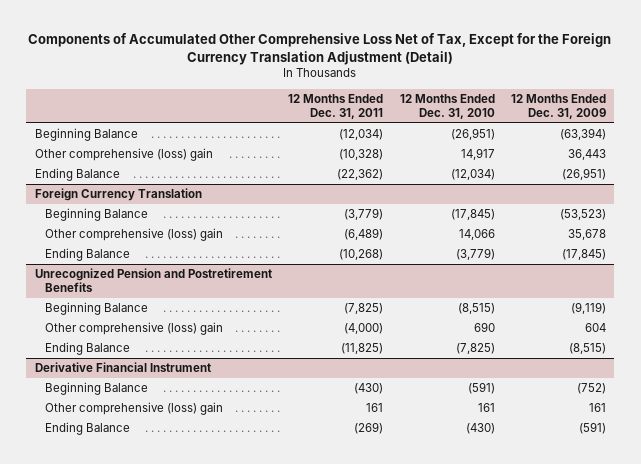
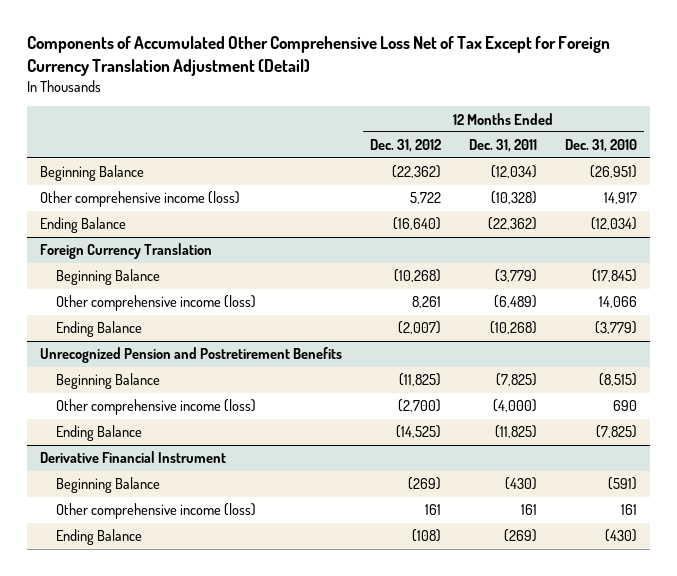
[28,33,612,65] Components of Accumulated Other Comprehensive Loss Net of Tax, Except for the Foreign Currency Translation Adjustment (Detail) -> [26,36,610,76] Components of Accumulated Other Comprehensive Loss Net of Tax Except for Foreign Currency Translation Adjustment (Detail)
[511,94,607,119] 12 Months Ended Dec. 31, 2009 -> none
none -> [370,139,442,153] Dec. 31, 2012
[34,148,213,162] Other comprehensive (loss) gain -> [40,191,241,208] Other comprehensive income (loss)
[44,228,223,242] Other comprehensive (loss) gain -> [56,295,257,312] Other comprehensive income (loss)
[44,322,223,336] Other comprehensive (loss) gain -> [56,399,257,416] Other comprehensive income (loss)
[44,402,223,416] Other comprehensive (loss) gain -> [56,503,257,520] Other comprehensive income (loss)

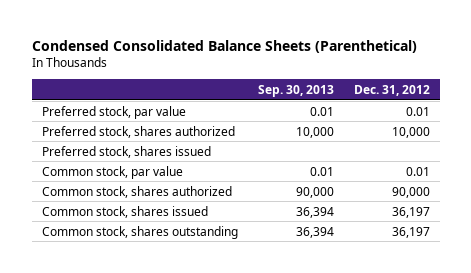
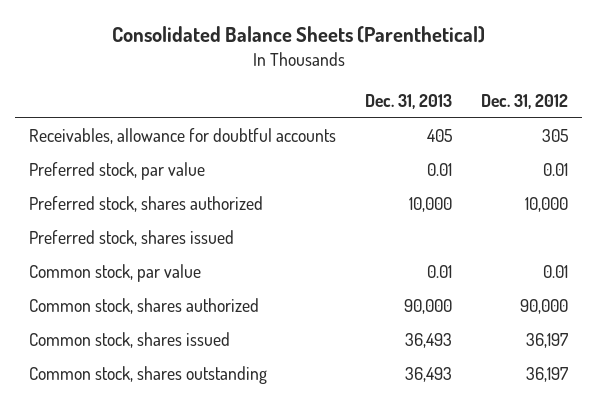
[31,39,417,53] Condensed Consolidated Balance Sheets (Parenthetical) -> [111,26,485,44] Consolidated Balance Sheets (Parenthetical)
[257,84,334,97] Sep. 30, 2013 -> none
none -> [365,94,453,110] Dec. 31, 2013
none -> [29,128,337,145] Receivables, allowance for doubtful accounts

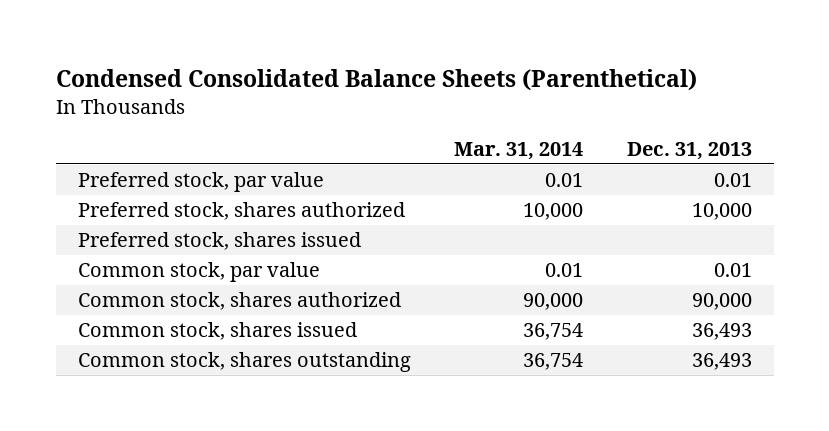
[111,26,485,44] Consolidated Balance Sheets (Parenthetical) -> [55,68,697,91] Condensed Consolidated Balance Sheets (Parenthetical)
[480,94,568,110] Dec. 31, 2012 -> none
none -> [454,141,584,160] Mar. 31, 2014
[29,128,337,145] Receivables, allowance for doubtful accounts -> none

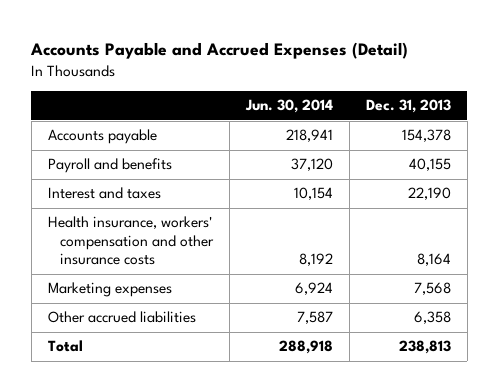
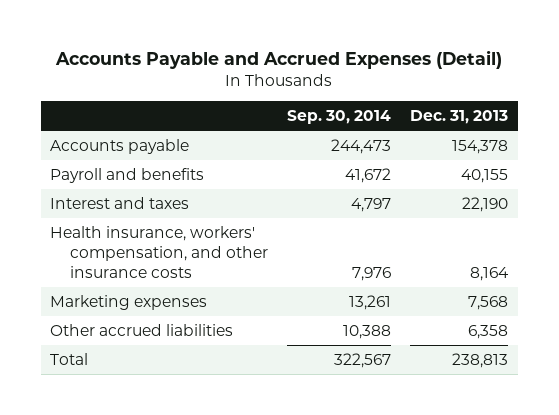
[245,99,334,114] Jun. 30, 2014 -> none
none -> [286,110,391,125] Sep. 30, 2014
[47,216,215,266] Health insurance, workers' compensation and other insurance costs -> [50,226,268,278] Health insurance, workers' compensation, and other insurance costs

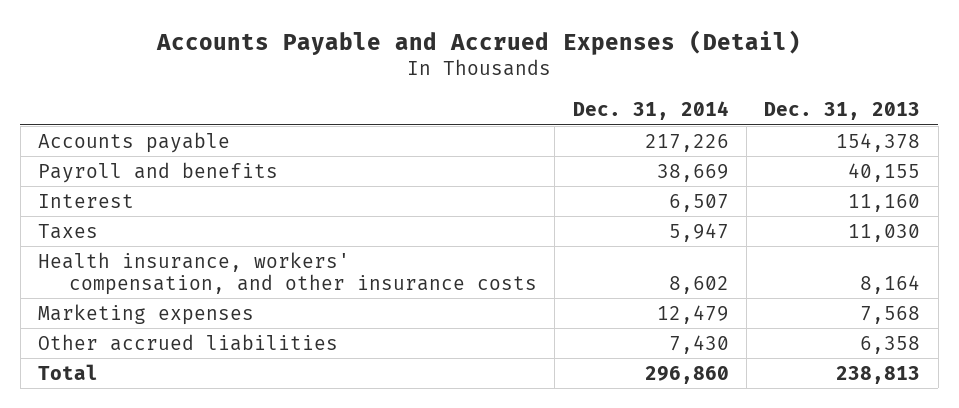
[286,110,391,125] Sep. 30, 2014 -> none
none -> [572,101,729,121] Dec. 31, 2014
[50,197,190,210] Interest and taxes -> none
none -> [38,193,135,208] Interest
none -> [38,223,99,239] Taxes

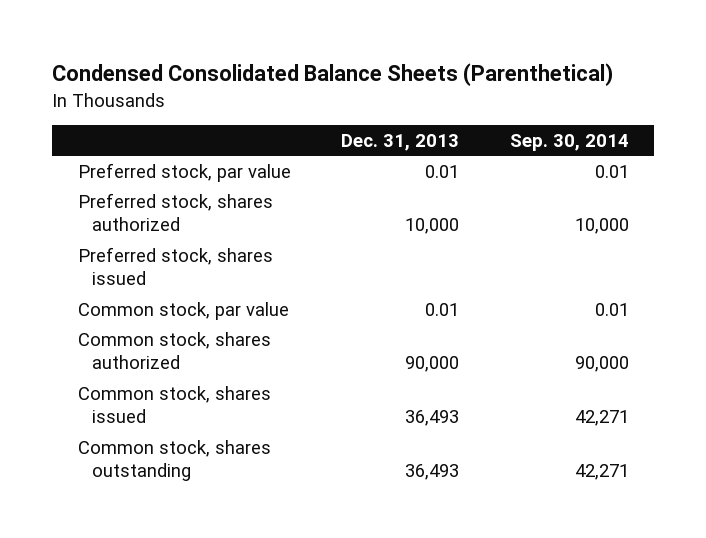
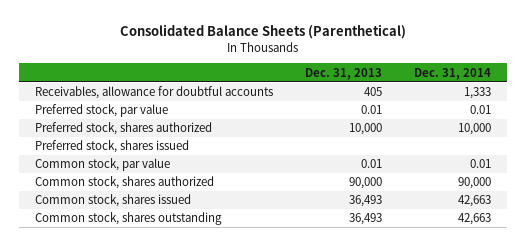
[52,63,614,87] Condensed Consolidated Balance Sheets (Parenthetical) -> [120,24,407,40] Consolidated Balance Sheets (Parenthetical)
[509,133,629,151] Sep. 30, 2014 -> none
none -> [414,67,492,80] Dec. 31, 2014
none -> [34,86,273,100] Receivables, allowance for doubtful accounts

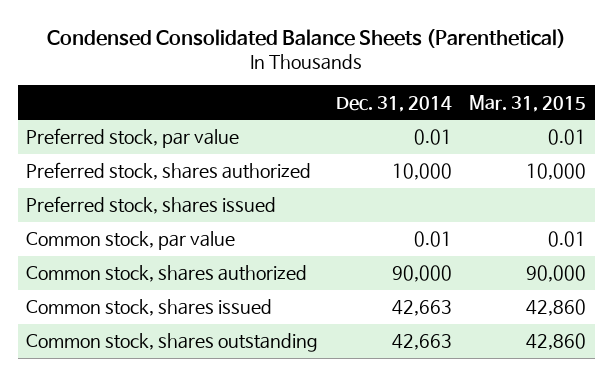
[120,24,407,40] Consolidated Balance Sheets (Parenthetical) -> [47,28,567,48] Condensed Consolidated Balance Sheets (Parenthetical)
[305,67,383,80] Dec. 31, 2013 -> none
none -> [469,94,587,112] Mar. 31, 2015
[34,86,273,100] Receivables, allowance for doubtful accounts -> none

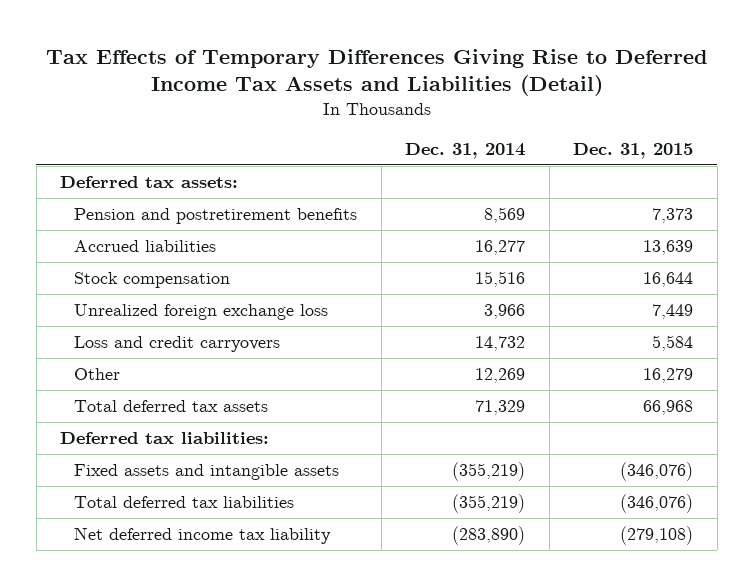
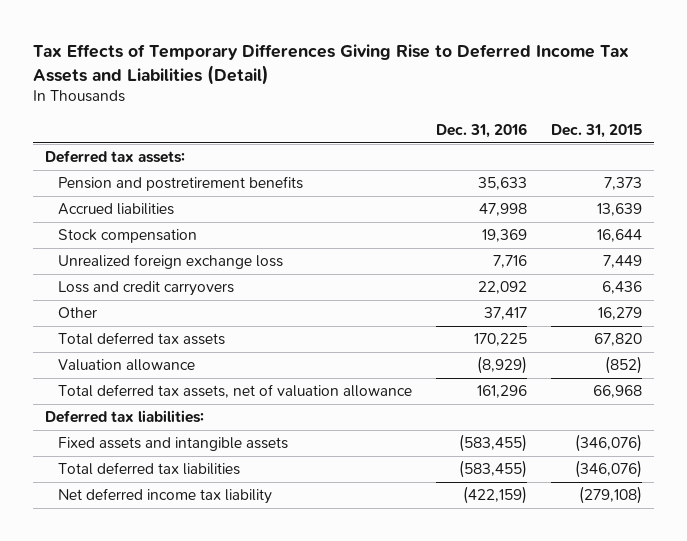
[405,142,526,159] Dec. 31, 2014 -> none
none -> [435,122,527,138] Dec. 31, 2016
[652,335,694,352] 5,584 -> [602,281,643,295] 6,436
[643,400,694,416] 66,968 -> [594,333,643,347] 67,820
none -> [57,359,195,372] Valuation allowance
none -> [57,384,412,399] Total deferred tax assets, net of valuation allowance

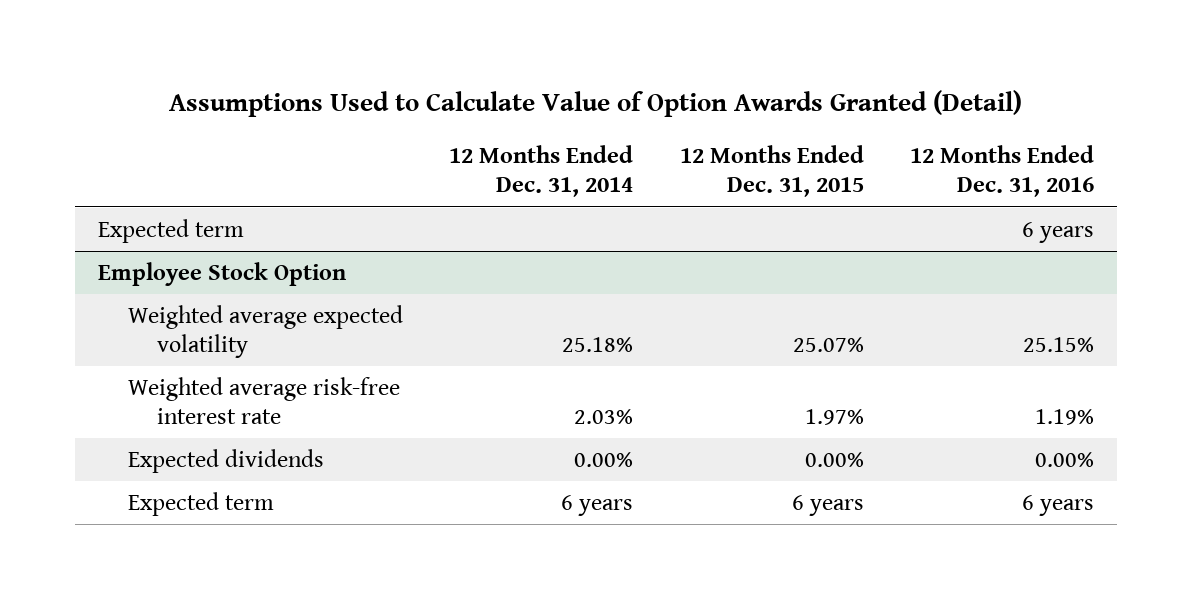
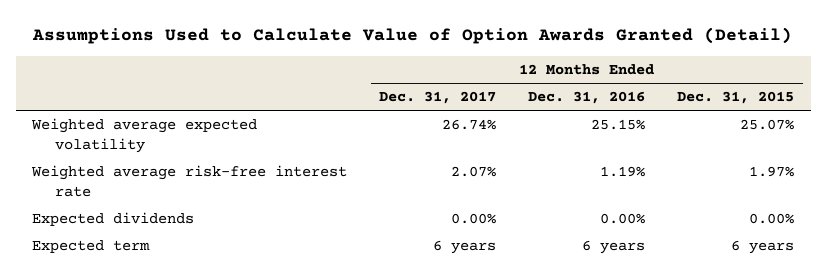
[449,145,634,198] 12 Months Ended Dec. 31, 2014 -> none
none -> [379,91,497,105] Dec. 31, 2017
[98,218,245,243] Expected term -> none
[98,261,347,286] Employee Stock Option -> none

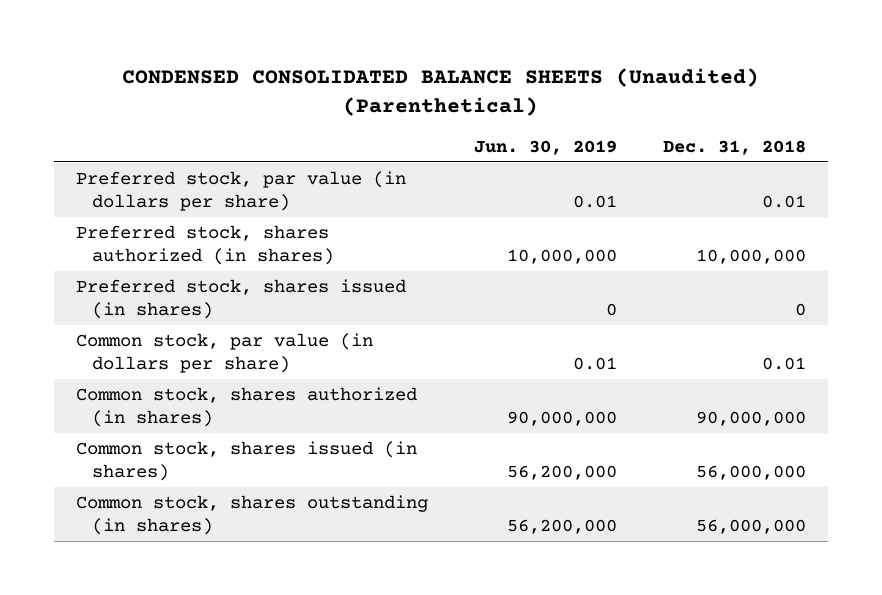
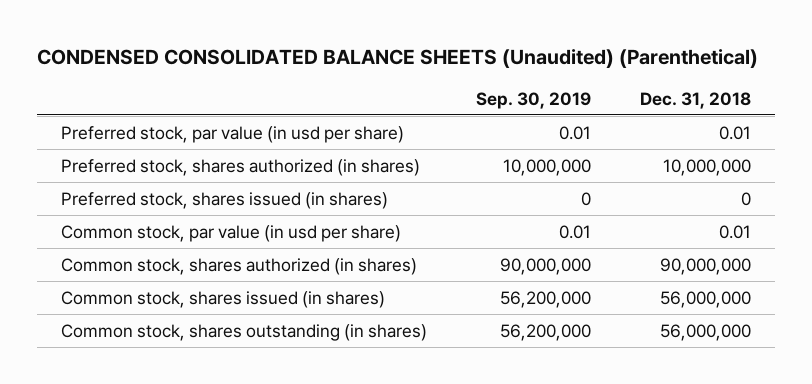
[474,139,618,155] Jun. 30, 2019 -> none
none -> [476,91,592,109] Sep. 30, 2019
[76,170,407,212] Preferred stock, par value (in dollars per share) -> [61,125,405,143] Preferred stock, par value (in usd per share)
[76,332,374,374] Common stock, par value (in dollars per share) -> [61,224,402,242] Common stock, par value (in usd per share)

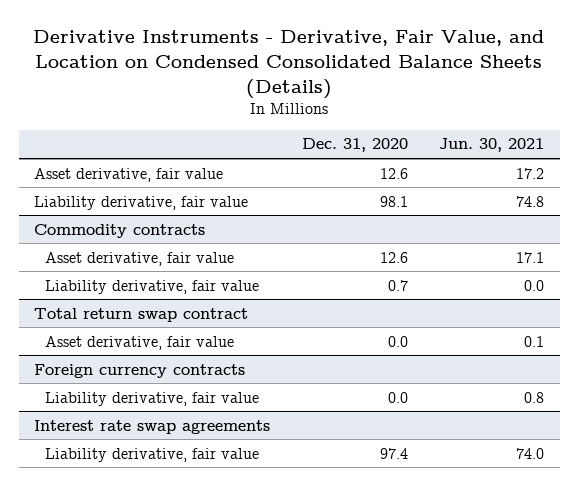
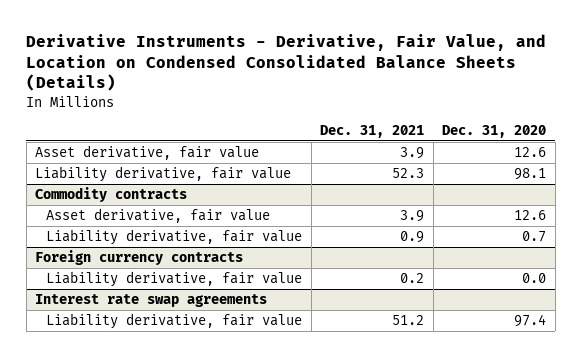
[439,138,545,153] Jun. 30, 2021 -> none
none -> [320,125,425,139] Dec. 31, 2021
[34,307,249,322] Total return swap contract -> none
[45,335,235,350] Asset derivative, fair value -> none

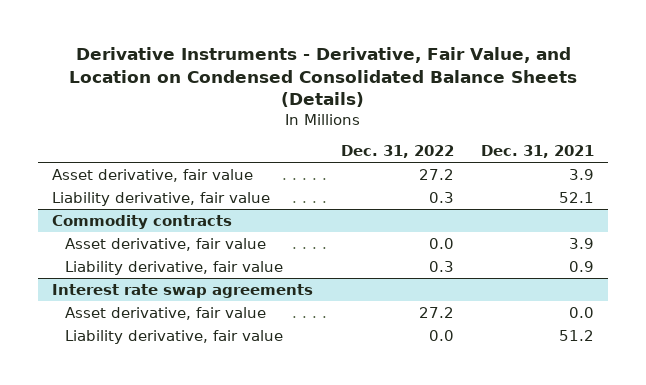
[442,125,547,139] Dec. 31, 2020 -> none
none -> [340,145,454,159] Dec. 31, 2022
[392,168,425,179] 52.3 -> [559,191,595,203] 52.1
[35,250,244,266] Foreign currency contracts -> none
[46,271,303,288] Liability derivative, fair value -> none
none -> [64,306,266,320] Asset derivative, fair value

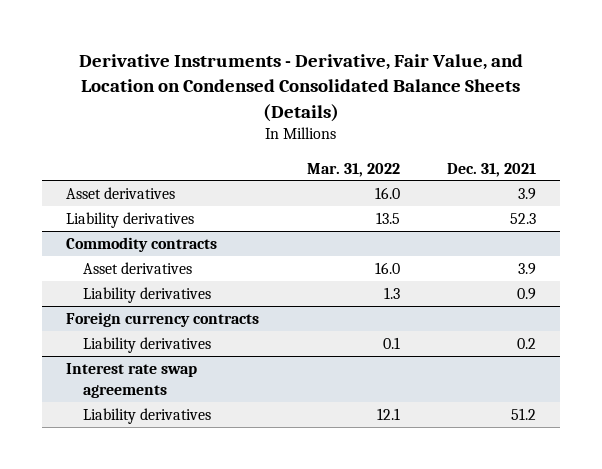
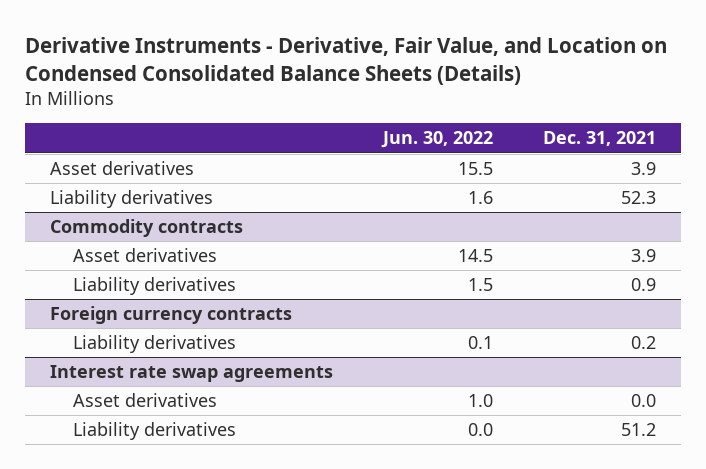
[306,162,400,177] Mar. 31, 2022 -> none
none -> [380,131,493,149] Jun. 30, 2022
none -> [72,393,217,408] Asset derivatives

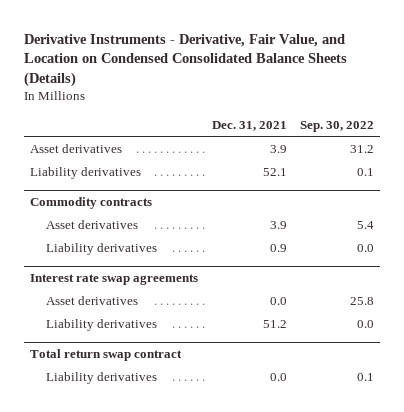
[380,131,493,149] Jun. 30, 2022 -> none
none -> [299,120,374,132] Sep. 30, 2022
[620,191,656,205] 52.3 -> [262,167,287,176] 52.1
[50,306,293,325] Foreign currency contracts -> none
[72,335,236,354] Liability derivatives -> none
none -> [30,349,183,362] Total return swap contract
none -> [46,371,158,384] Liability derivatives

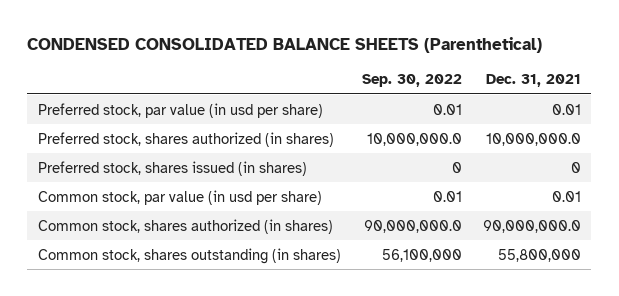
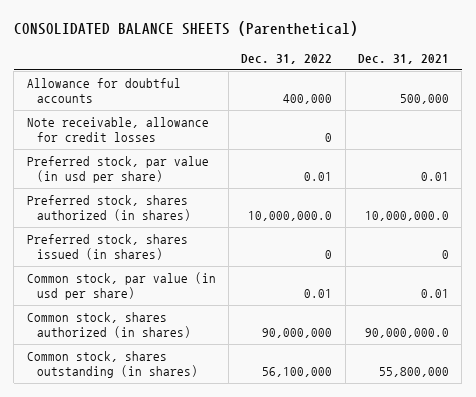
[27,36,543,53] CONDENSED CONSOLIDATED BALANCE SHEETS (Parenthetical) -> [13,21,358,37] CONSOLIDATED BALANCE SHEETS (Parenthetical)
[361,73,462,87] Sep. 30, 2022 -> none
none -> [241,53,333,64] Dec. 31, 2022
none -> [26,77,181,103] Allowance for doubtful accounts
none -> [26,116,209,142] Note receivable, allowance for credit losses

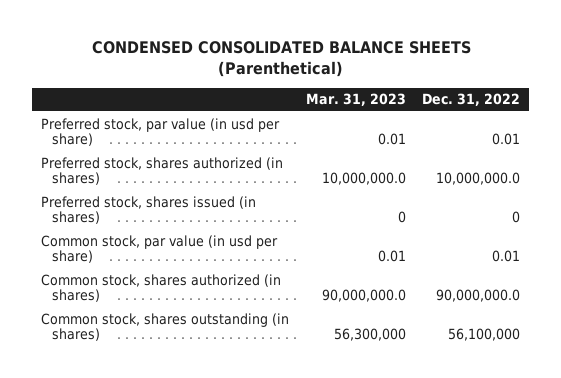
[13,21,358,37] CONSOLIDATED BALANCE SHEETS (Parenthetical) -> [91,41,471,78] CONDENSED CONSOLIDATED BALANCE SHEETS (Parenthetical)
[357,53,449,64] Dec. 31, 2021 -> none
none -> [305,93,406,107] Mar. 31, 2023
[26,77,181,103] Allowance for doubtful accounts -> none
[26,116,209,142] Note receivable, allowance for credit losses -> none
[262,327,333,338] 90,000,000 -> [436,289,521,303] 90,000,000.0

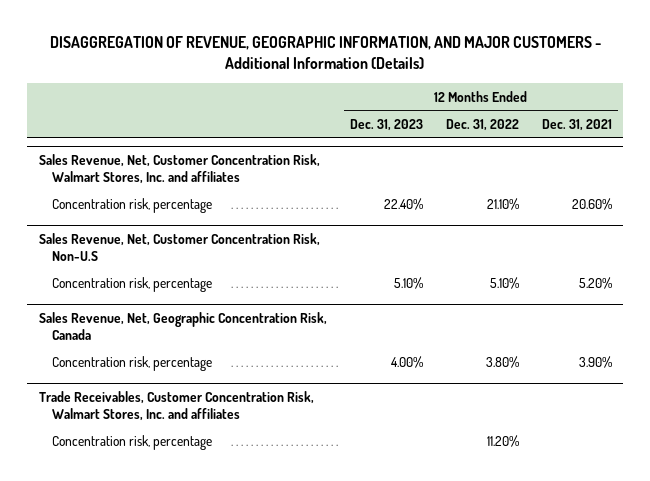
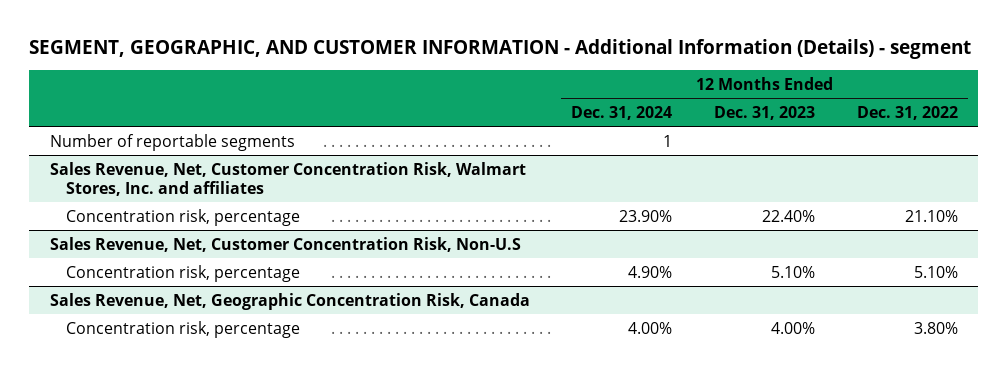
[50,36,602,70] DISAGGREGATION OF REVENUE, GEOGRAPHIC INFORMATION, AND MAJOR CUSTOMERS - Additional Information (Details) -> [29,39,972,60] SEGMENT, GEOGRAPHIC, AND CUSTOMER INFORMATION - Additional Information (Details) - segment
[541,118,612,131] Dec. 31, 2021 -> none
none -> [571,105,673,120] Dec. 31, 2024
none -> [49,133,295,151] Number of reportable segments
[38,390,314,421] Trade Receivables, Customer Concentration Risk, Walmart Stores, Inc. and affiliates -> none
[52,434,213,450] Concentration risk, percentage -> none

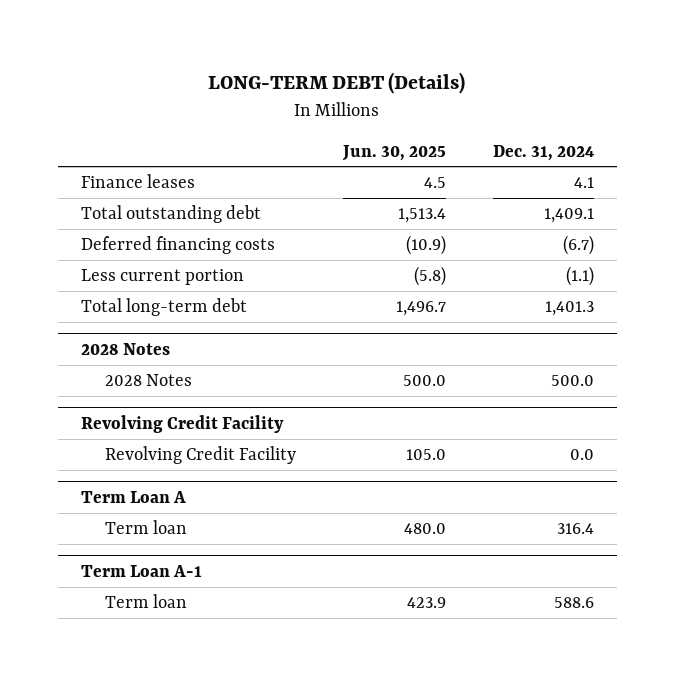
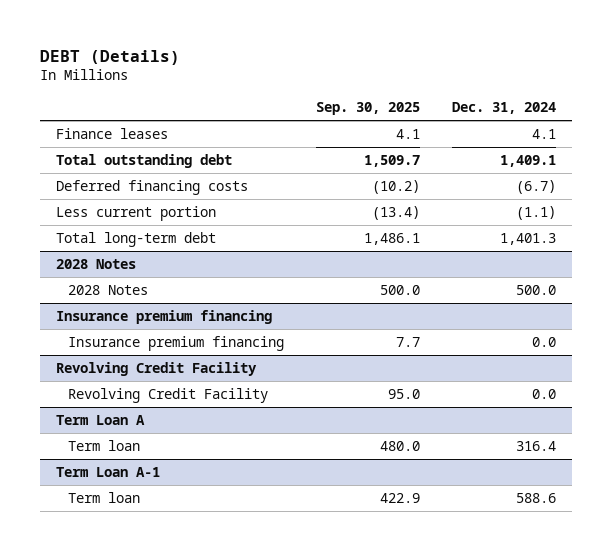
[208,71,466,94] LONG-TERM DEBT (Details) -> [40,49,181,65] DEBT (Details)
[341,144,446,161] Jun. 30, 2025 -> none
none -> [315,102,420,116] Sep. 30, 2025
none -> [56,309,273,324] Insurance premium financing
none -> [67,335,284,351] Insurance premium financing

